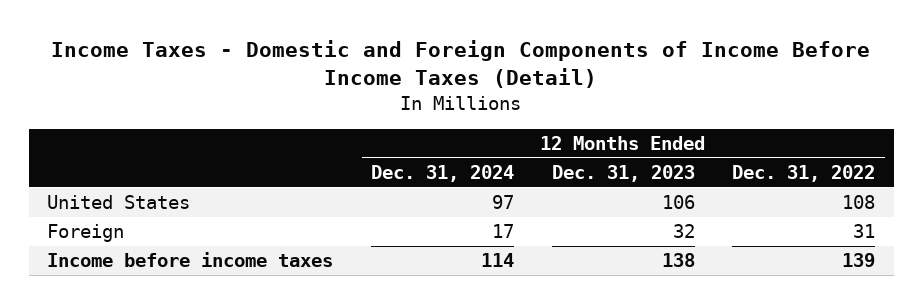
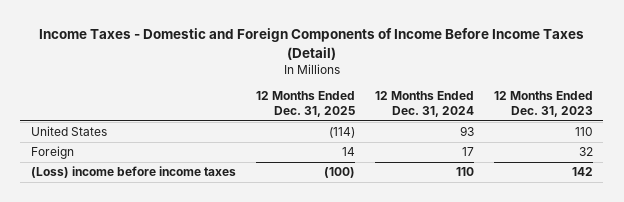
[732,164,876,182] Dec. 31, 2022 -> none
none -> [255,90,355,118] 12 Months Ended Dec. 31, 2025
[492,195,515,210] 97 -> [459,126,474,137] 93
[661,195,695,210] 106 -> [575,127,594,137] 110
[47,252,334,268] Income before income taxes -> [30,166,236,179] (Loss) income before income taxes
[481,253,515,268] 114 -> [455,167,474,177] 110
[661,253,695,268] 138 -> [572,167,594,177] 142

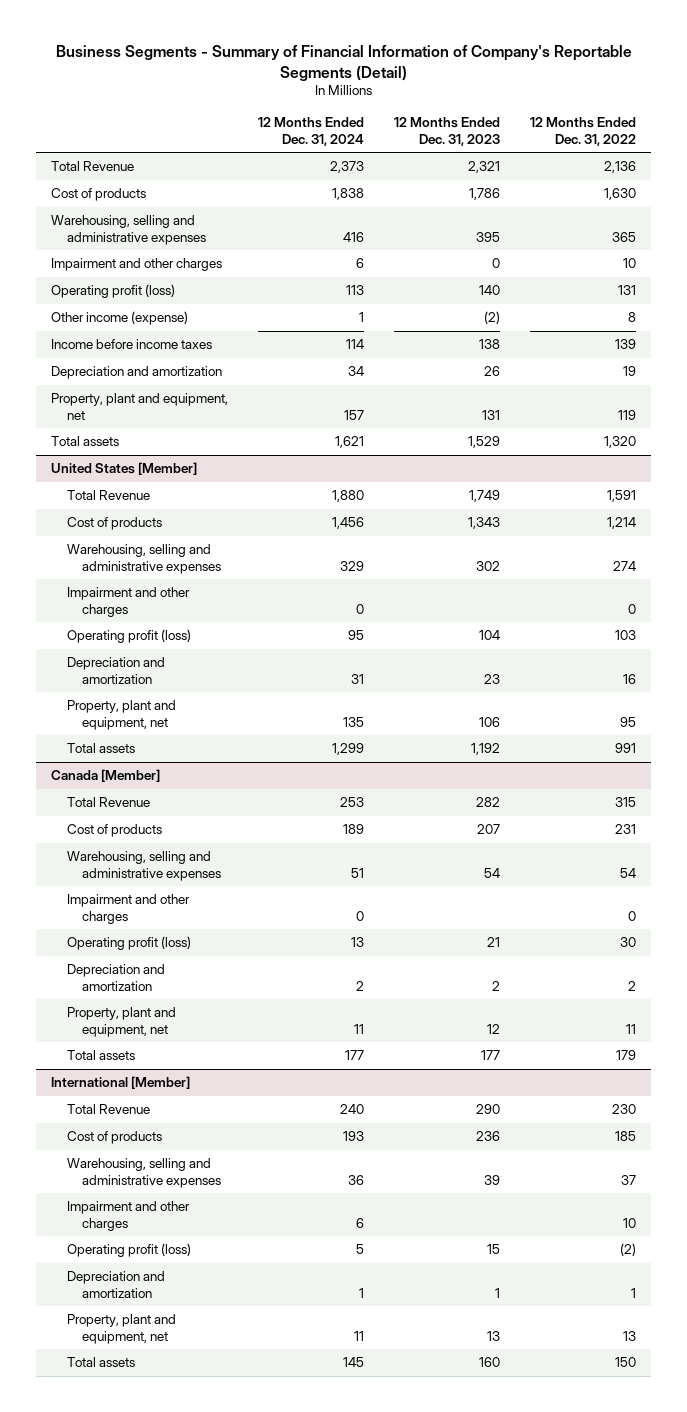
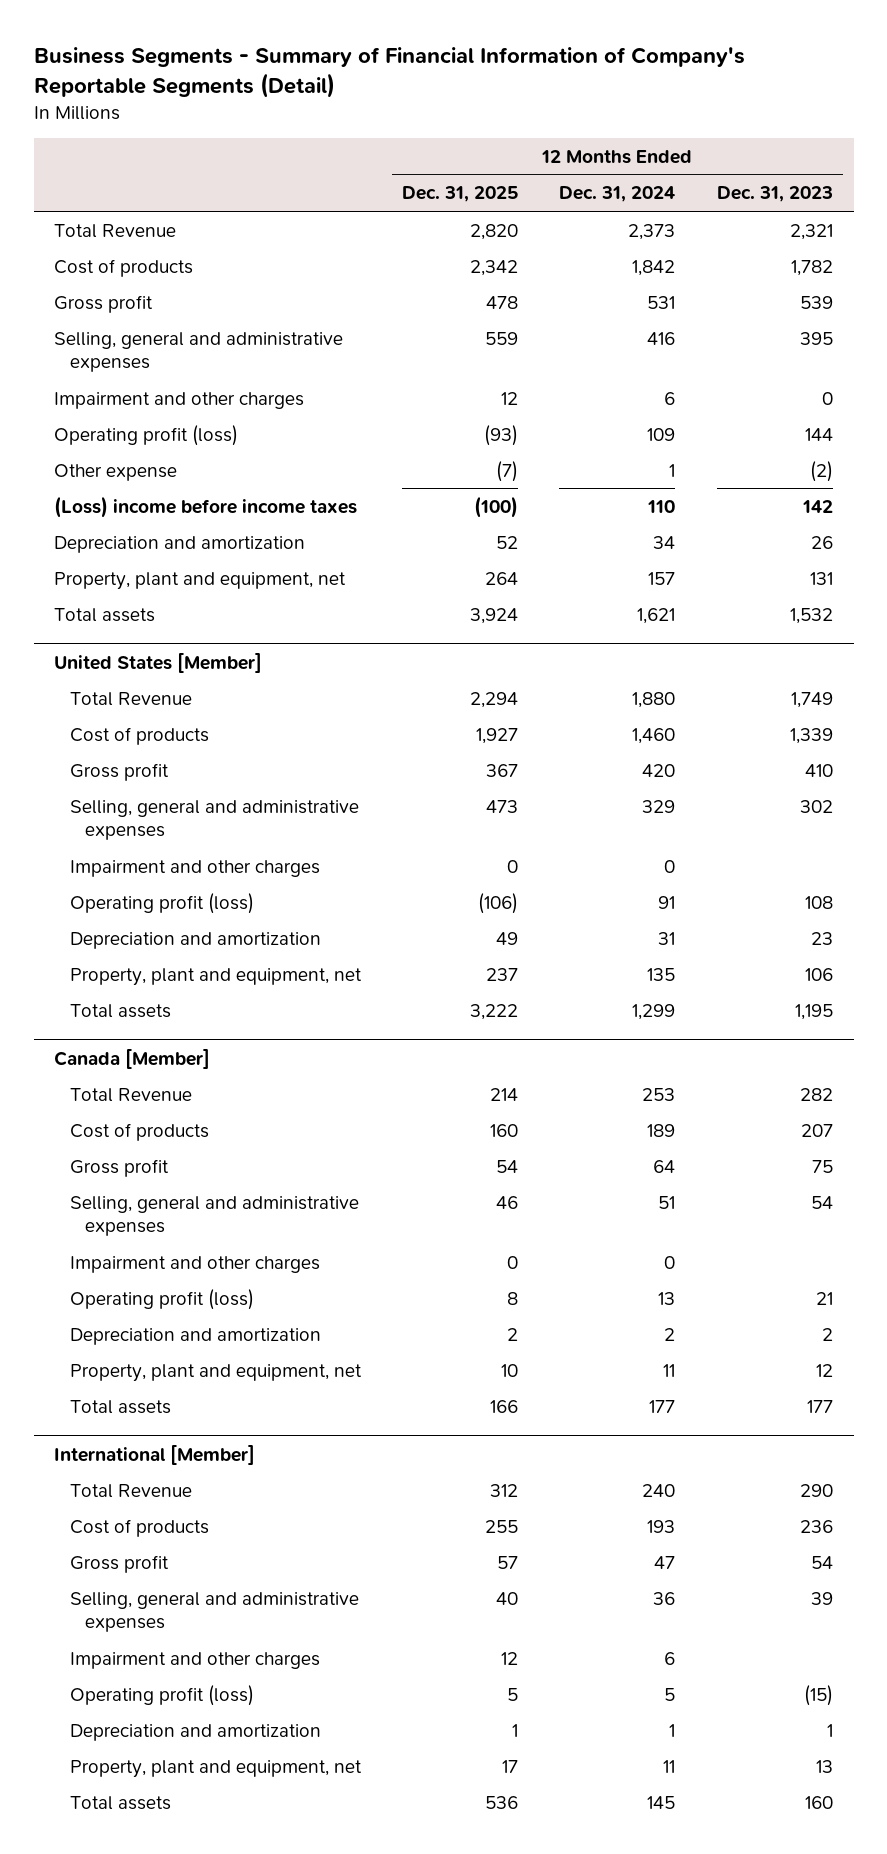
[529,116,636,146] 12 Months Ended Dec. 31, 2022 -> none
none -> [402,186,519,203] Dec. 31, 2025
[332,188,365,201] 1,838 -> [632,259,676,276] 1,842
[468,188,500,201] 1,786 -> [790,259,833,276] 1,782
none -> [54,294,154,313] Gross profit
[51,215,206,245] Warehousing, selling and administrative expenses -> [54,331,344,373] Selling, general and administrative expenses
[346,285,365,296] 113 -> [647,427,676,441] 109
[478,285,500,296] 140 -> [804,427,833,441] 144
[51,311,189,326] Other income (expense) -> [54,463,178,481] Other expense
[51,339,213,350] Income before income taxes -> [54,495,358,518] (Loss) income before income taxes
[346,339,365,350] 114 -> [647,499,676,513] 110
[478,339,500,350] 138 -> [801,499,833,513] 142
[467,436,500,449] 1,529 -> [789,607,833,624] 1,532
[332,517,365,530] 1,456 -> [632,727,676,744] 1,460
[467,517,500,530] 1,343 -> [789,727,833,744] 1,339
none -> [69,762,169,781] Gross profit
[66,544,221,574] Warehousing, selling and administrative expenses -> [69,799,359,841] Selling, general and administrative expenses
[348,630,365,641] 95 -> [658,895,676,909] 91
[478,630,500,641] 104 -> [804,895,833,909] 108
[470,743,500,756] 1,192 -> [794,1003,833,1020] 1,195
none -> [69,1158,169,1177] Gross profit
[66,851,221,881] Warehousing, selling and administrative expenses -> [69,1195,359,1237] Selling, general and administrative expenses
none -> [69,1554,169,1573] Gross profit
[66,1158,221,1188] Warehousing, selling and administrative expenses -> [69,1591,359,1633] Selling, general and administrative expenses
[486,1244,500,1255] 15 -> [803,1684,833,1706] (15)

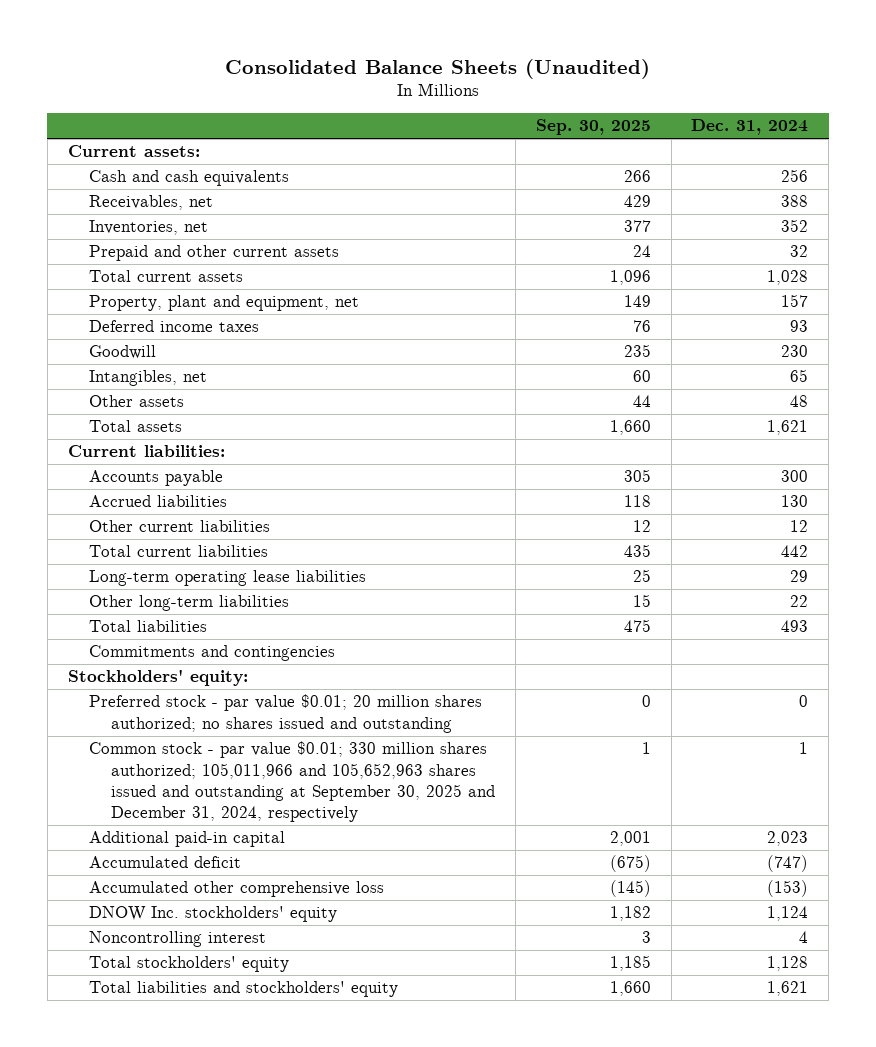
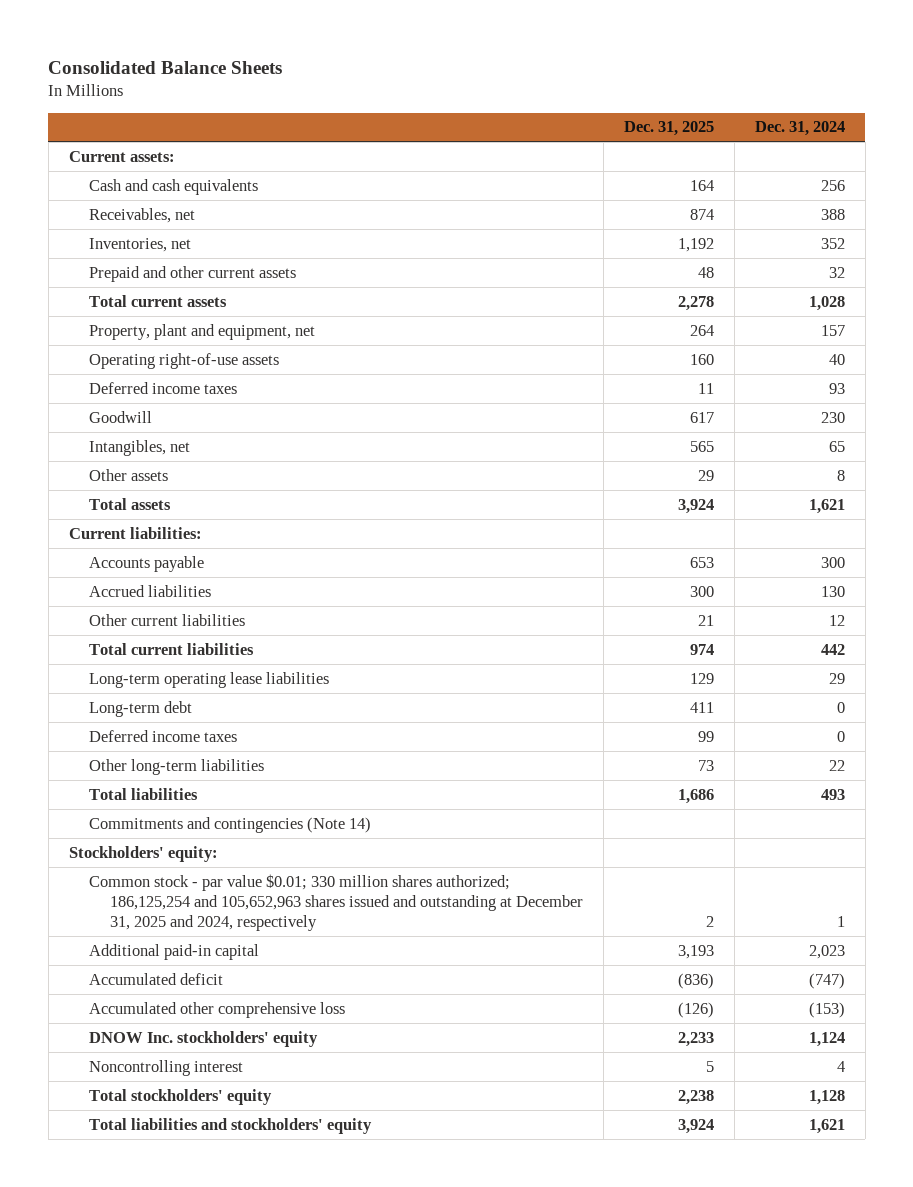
[225,58,651,79] Consolidated Balance Sheets (Unaudited) -> [48,60,283,74] Consolidated Balance Sheets
[535,119,651,136] Sep. 30, 2025 -> none
none -> [623,121,714,137] Dec. 31, 2025
none -> [89,352,280,369] Operating right-of-use assets
[790,395,809,408] 48 -> [836,469,845,481] 8
none -> [89,700,193,717] Long-term debt
none -> [89,729,238,742] Deferred income taxes
[89,645,336,662] Commitments and contingencies -> [89,816,372,833] Commitments and contingencies (Note 14)
[89,694,483,733] Preferred stock - par value $0.01; 20 million shares authorized; no shares issued and outstanding -> none
[89,741,496,823] Common stock - par value $0.01; 330 million shares authorized; 105,011,966 and 105,652,963 shares issued and outstanding at September 30, 2025 and December 31, 2024, respectively -> [89,873,583,932] Common stock - par value $0.01; 330 million shares authorized; 186,125,254 and 105,652,963 shares issued and outstanding at December 31, 2025 and 2024, respectively

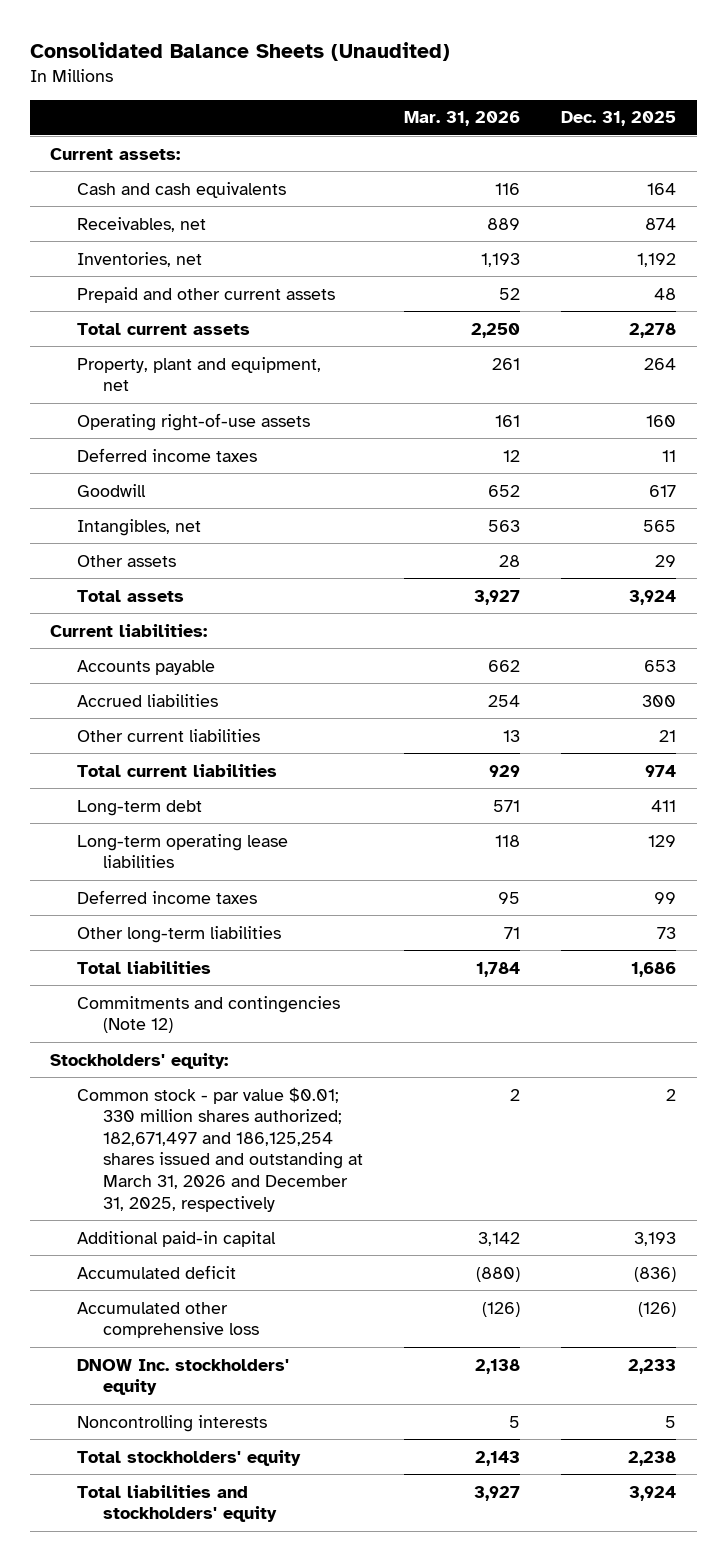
[48,60,283,74] Consolidated Balance Sheets -> [29,41,450,61] Consolidated Balance Sheets (Unaudited)
[754,121,845,137] Dec. 31, 2024 -> none
none -> [403,111,520,127] Mar. 31, 2026
[89,671,330,688] Long-term operating lease liabilities -> [76,833,288,869] Long-term operating lease liabilities
[89,816,372,833] Commitments and contingencies (Note 14) -> [76,995,340,1034] Commitments and contingencies (Note 12)
[89,873,583,932] Common stock - par value $0.01; 330 million shares authorized; 186,125,254 and 105,652,963 shares issued and outstanding at December 31, 2025 and 2024, respectively -> [76,1086,363,1212] Common stock - par value $0.01; 330 million shares authorized; 182,671,497 and 186,125,254 shares issued and outstanding at March 31, 2026 and December 31, 2025, respectively
[89,1059,244,1076] Noncontrolling interest -> [76,1414,267,1432] Noncontrolling interests

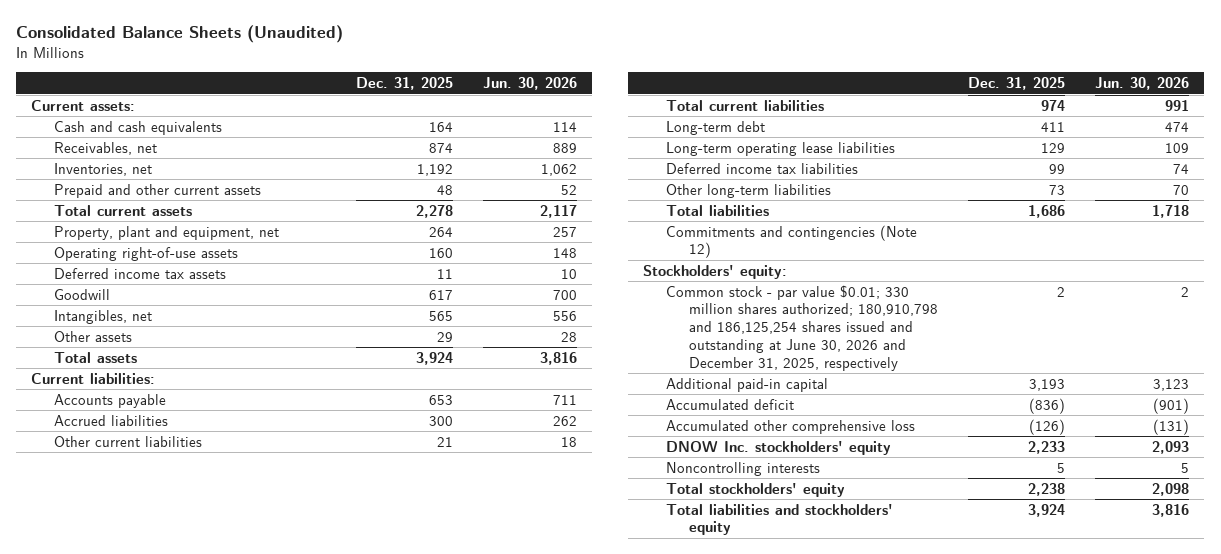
[403,111,520,127] Mar. 31, 2026 -> none
none -> [483,76,578,90] Jun. 30, 2026
[76,447,257,462] Deferred income taxes -> [54,267,227,279] Deferred income tax assets
[76,889,257,904] Deferred income taxes -> [665,162,858,174] Deferred income tax liabilities
[76,1086,363,1212] Common stock - par value $0.01; 330 million shares authorized; 182,671,497 and 186,125,254 shares issued and outstanding at March 31, 2026 and December 31, 2025, respectively -> [665,284,938,371] Common stock - par value $0.01; 330 million shares authorized; 180,910,798 and 186,125,254 shares issued and outstanding at June 30, 2026 and December 31, 2025, respectively

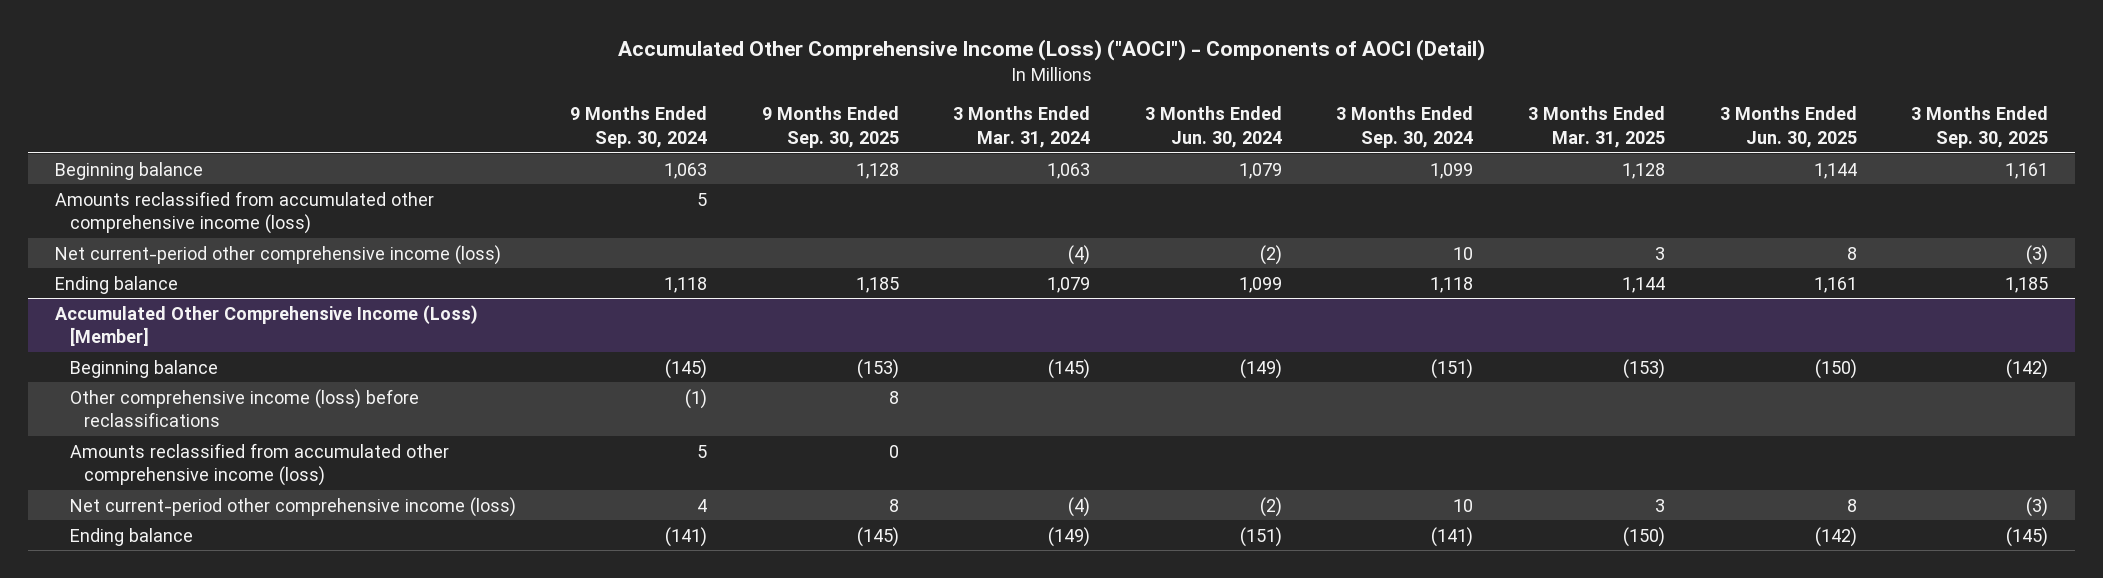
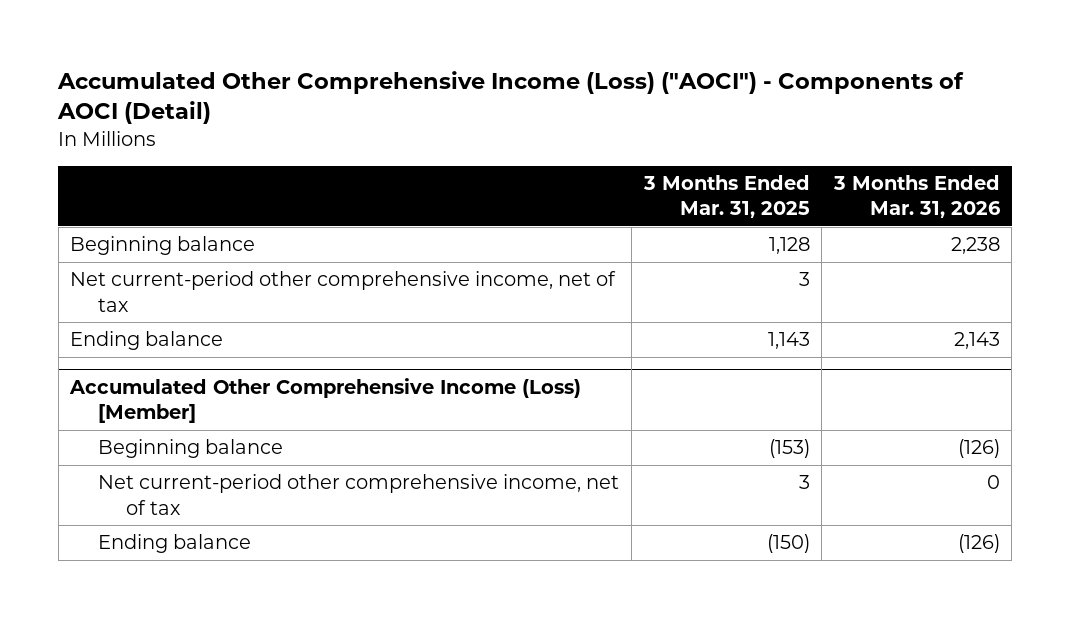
[570,106,708,148] 9 Months Ended Sep. 30, 2024 -> none
[761,106,899,148] 9 Months Ended Sep. 30, 2025 -> none
[953,106,1091,148] 3 Months Ended Mar. 31, 2024 -> none
[1144,106,1282,148] 3 Months Ended Jun. 30, 2024 -> none
[1336,106,1474,148] 3 Months Ended Sep. 30, 2024 -> none
[1719,106,1857,148] 3 Months Ended Jun. 30, 2025 -> none
[1911,106,2049,148] 3 Months Ended Sep. 30, 2025 -> none
none -> [832,174,1001,219] 3 Months Ended Mar. 31, 2026
[55,190,435,235] Amounts reclassified from accumulated other comprehensive income (loss) -> none
[55,244,502,265] Net current-period other comprehensive income (loss) -> [70,271,617,312] Net current-period other comprehensive income, net of tax
[1621,276,1665,293] 1,144 -> [767,332,810,350] 1,143
[69,388,419,428] Other comprehensive income (loss) before reclassifications -> none
[69,442,449,487] Amounts reclassified from accumulated other comprehensive income (loss) -> none
[69,496,516,517] Net current-period other comprehensive income (loss) -> [98,474,620,515] Net current-period other comprehensive income, net of tax

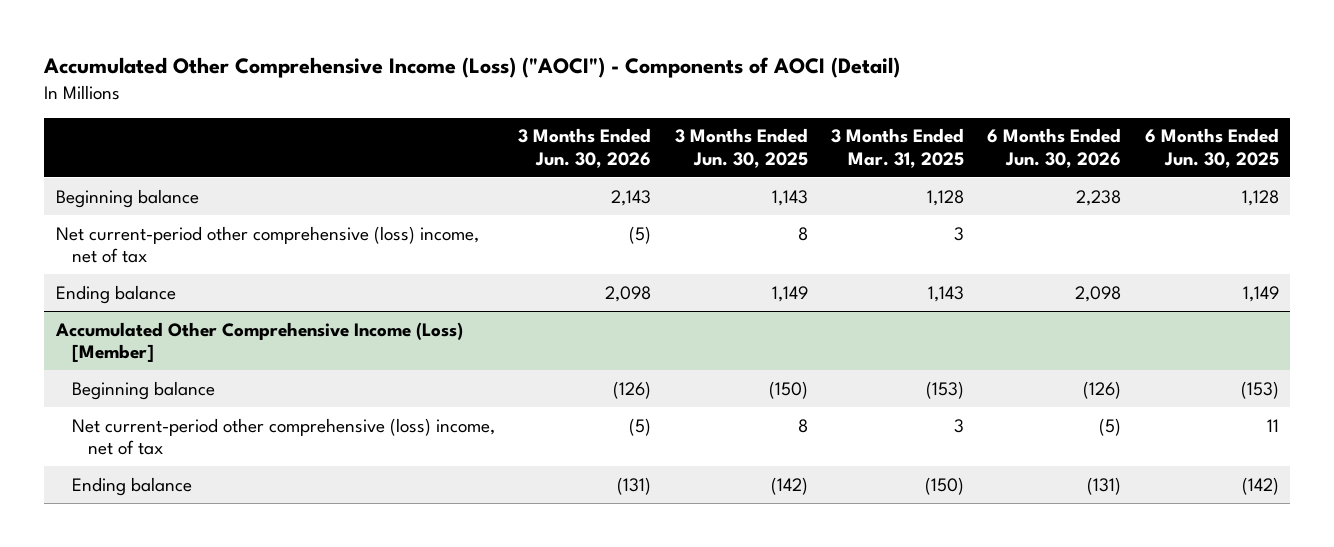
[832,174,1001,219] 3 Months Ended Mar. 31, 2026 -> none
none -> [518,128,652,168] 3 Months Ended Jun. 30, 2026
none -> [674,128,808,168] 3 Months Ended Jun. 30, 2025
none -> [987,128,1122,168] 6 Months Ended Jun. 30, 2026
none -> [1144,128,1279,168] 6 Months Ended Jun. 30, 2025
[70,271,617,312] Net current-period other comprehensive income, net of tax -> [55,225,479,263] Net current-period other comprehensive (loss) income, net of tax
[98,474,620,515] Net current-period other comprehensive income, net of tax -> [71,417,495,455] Net current-period other comprehensive (loss) income, net of tax

